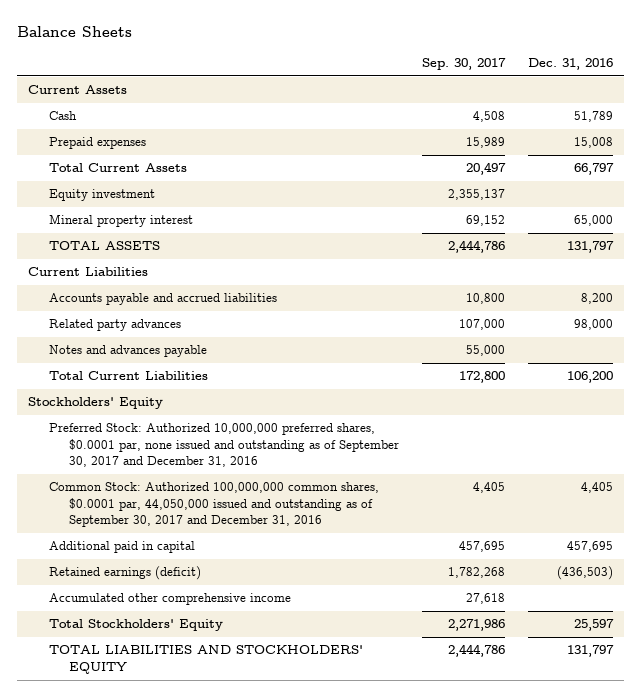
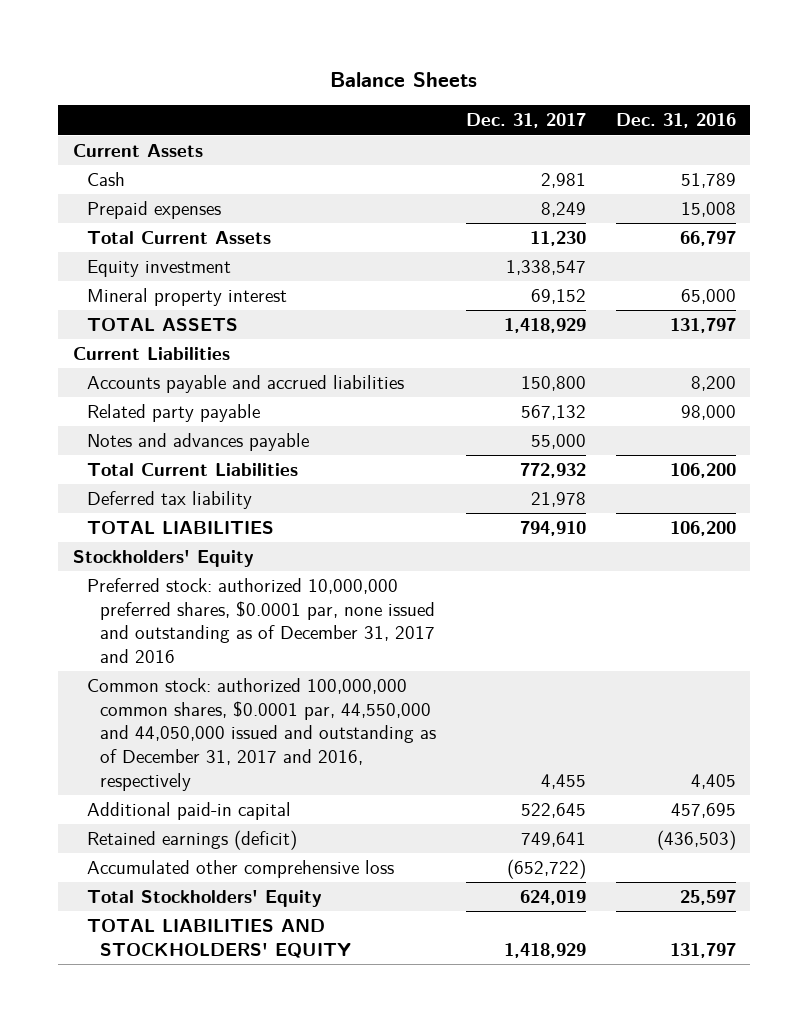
[422,58,507,71] Sep. 30, 2017 -> none
none -> [465,113,586,129] Dec. 31, 2017
[48,319,181,332] Related party advances -> [86,404,260,423] Related party payable
none -> [86,491,252,510] Deferred tax liability
none -> [86,521,274,535] TOTAL LIABILITIES
[48,423,400,468] Preferred Stock: Authorized 10,000,000 preferred shares, $0.0001 par, none issued and outstanding as of September 30, 2017 and December 31, 2016 -> [86,578,436,664] Preferred stock: authorized 10,000,000 preferred shares, $0.0001 par, none issued and outstanding as of December 31, 2017 and 2016
[48,482,379,528] Common Stock: Authorized 100,000,000 common shares, $0.0001 par, 44,050,000 issued and outstanding as of September 30, 2017 and December 31, 2016 -> [86,678,437,791] Common stock: authorized 100,000,000 common shares, $0.0001 par, 44,550,000 and 44,050,000 issued and outstanding as of December 31, 2017 and 2016, respectively
[48,541,195,554] Additional paid in capital -> [86,802,291,821] Additional paid-in capital
[48,593,291,606] Accumulated other comprehensive income -> [86,860,394,879] Accumulated other comprehensive loss

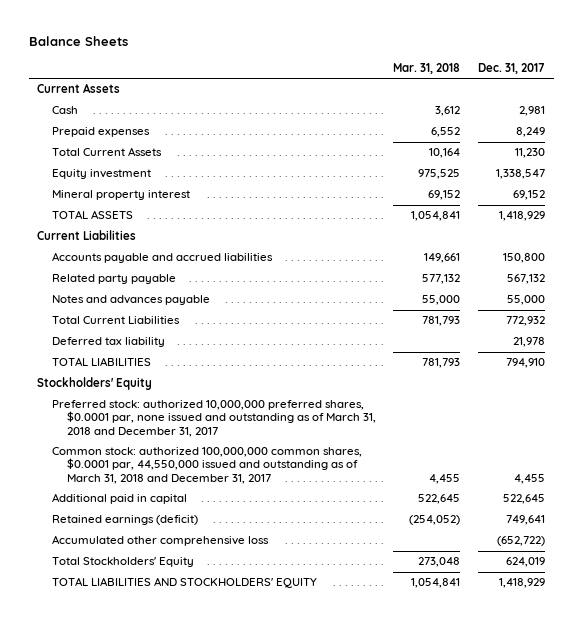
[615,113,736,129] Dec. 31, 2016 -> none
none -> [393,62,461,74] Mar. 31, 2018
[86,578,436,664] Preferred stock: authorized 10,000,000 preferred shares, $0.0001 par, none issued and outstanding as of December 31, 2017 and 2016 -> [51,400,376,437] Preferred stock: authorized 10,000,000 preferred shares, $0.0001 par, none issued and outstanding as of March 31, 2018 and December 31, 2017
[86,678,437,791] Common stock: authorized 100,000,000 common shares, $0.0001 par, 44,550,000 and 44,050,000 issued and outstanding as of December 31, 2017 and 2016, respectively -> [51,447,362,484] Common stock: authorized 100,000,000 common shares, $0.0001 par, 44,550,000 issued and outstanding as of March 31, 2018 and December 31, 2017
[86,802,291,821] Additional paid-in capital -> [51,493,187,505] Additional paid in capital

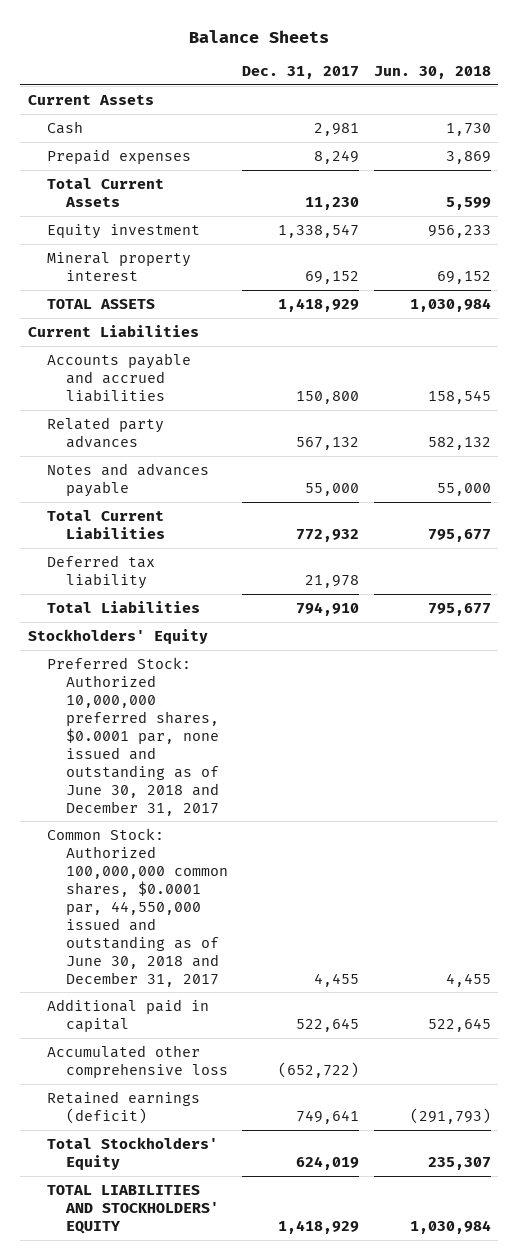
[393,62,461,74] Mar. 31, 2018 -> none
none -> [374,65,492,79] Jun. 30, 2018
[51,274,176,285] Related party payable -> [46,416,164,448] Related party advances
[51,357,151,367] TOTAL LIABILITIES -> [46,600,200,613] Total Liabilities
[51,400,376,437] Preferred stock: authorized 10,000,000 preferred shares, $0.0001 par, none issued and outstanding as of March 31, 2018 and December 31, 2017 -> [46,656,219,816] Preferred Stock: Authorized 10,000,000 preferred shares, $0.0001 par, none issued and outstanding as of June 30, 2018 and December 31, 2017
[51,447,362,484] Common stock: authorized 100,000,000 common shares, $0.0001 par, 44,550,000 issued and outstanding as of March 31, 2018 and December 31, 2017 -> [46,827,228,987] Common Stock: Authorized 100,000,000 common shares, $0.0001 par, 44,550,000 issued and outstanding as of June 30, 2018 and December 31, 2017
[51,515,198,526] Retained earnings (deficit) -> [46,1090,200,1124] Retained earnings (deficit)

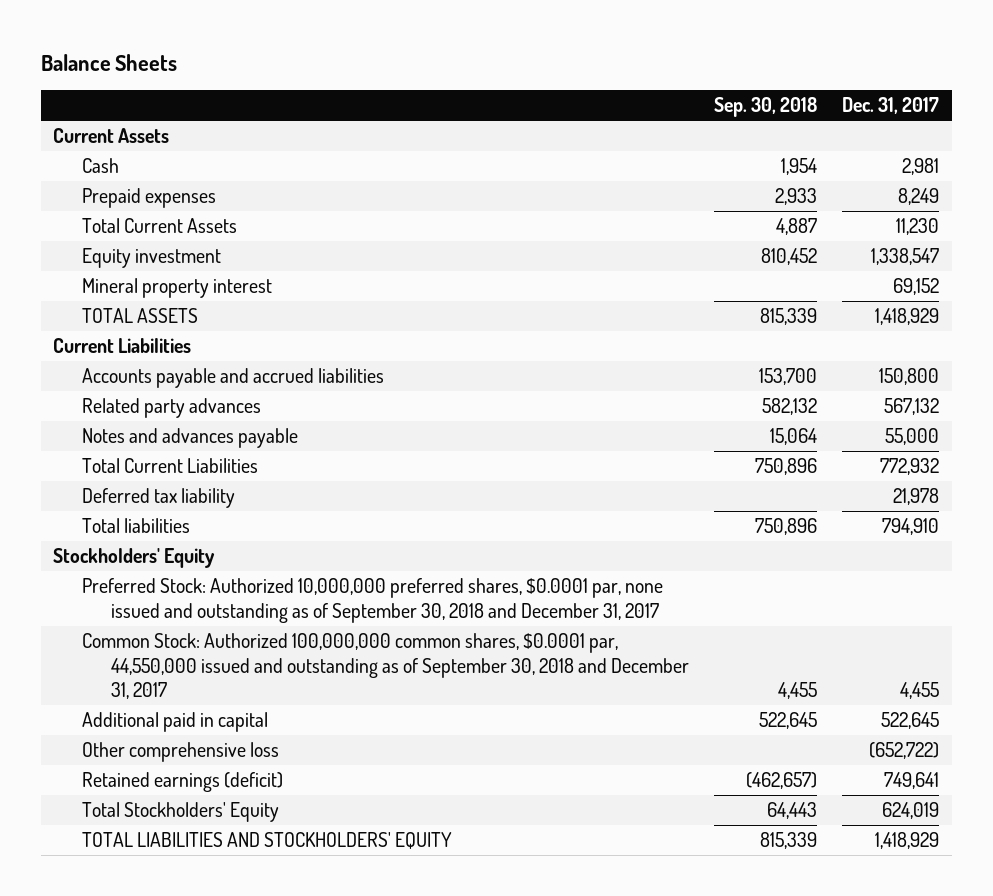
[374,65,492,79] Jun. 30, 2018 -> none
none -> [714,97,818,118] Sep. 30, 2018
[46,600,200,613] Total Liabilities -> [81,518,190,534] Total liabilities
[46,656,219,816] Preferred Stock: Authorized 10,000,000 preferred shares, $0.0001 par, none issued and outstanding as of June 30, 2018 and December 31, 2017 -> [81,578,663,623] Preferred Stock: Authorized 10,000,000 preferred shares, $0.0001 par, none issued and outstanding as of September 30, 2018 and December 31, 2017
[46,827,228,987] Common Stock: Authorized 100,000,000 common shares, $0.0001 par, 44,550,000 issued and outstanding as of June 30, 2018 and December 31, 2017 -> [81,633,689,700] Common Stock: Authorized 100,000,000 common shares, $0.0001 par, 44,550,000 issued and outstanding as of September 30, 2018 and December 31, 2017
[46,1044,228,1078] Accumulated other comprehensive loss -> [81,742,279,763] Other comprehensive loss

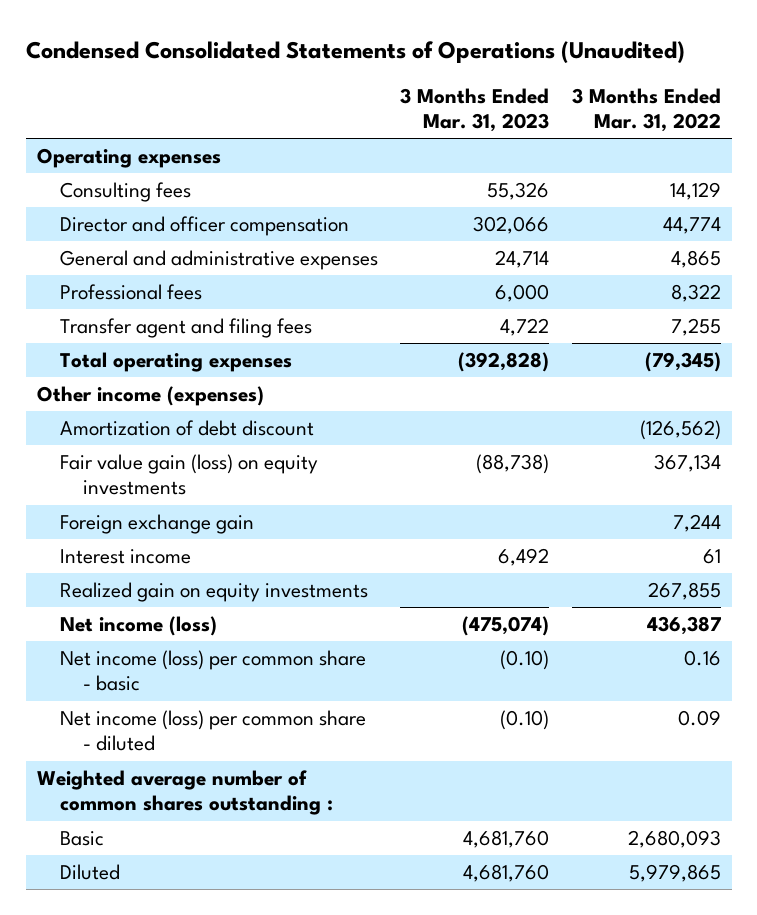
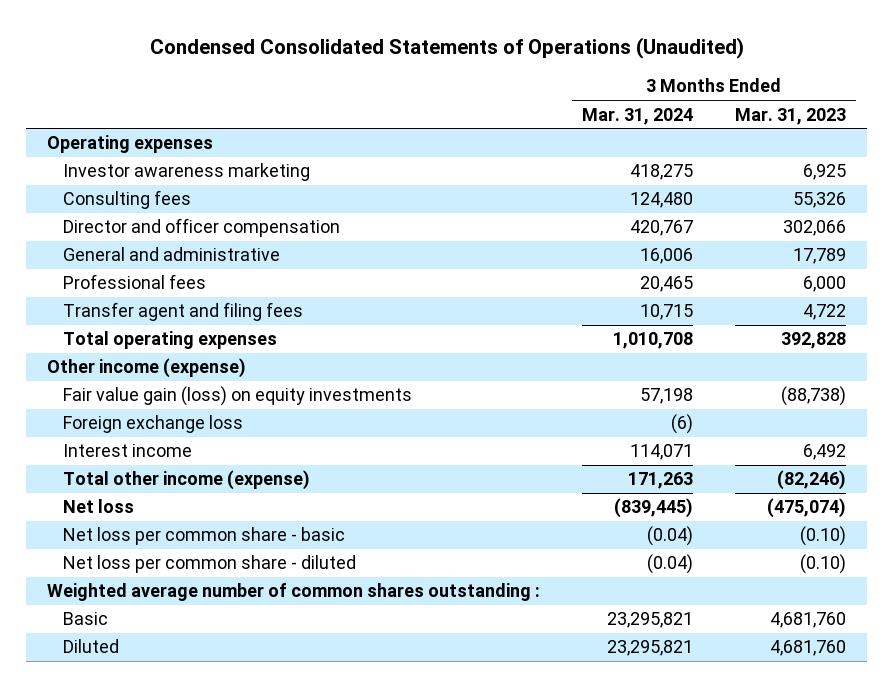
[571,87,721,133] 3 Months Ended Mar. 31, 2022 -> none
none -> [582,107,694,125] Mar. 31, 2024
none -> [63,163,311,182] Investor awareness marketing
[59,249,378,270] General and administrative expenses -> [63,247,281,262] General and administrative
[495,249,550,268] 24,714 -> [792,248,846,265] 17,789
[59,419,314,436] Amortization of debt discount -> none
[458,351,550,372] (392,828) -> [780,332,846,350] 392,828
[36,385,264,406] Other income (expenses) -> [47,358,247,379] Other income (expense)
[59,513,254,534] Foreign exchange gain -> [63,415,244,434] Foreign exchange loss
[59,581,368,602] Realized gain on equity investments -> none
none -> [63,470,311,491] Total other income (expense)
[59,615,217,636] Net income (loss) -> [63,499,135,514] Net loss
[59,649,366,692] Net income (loss) per common share - basic -> [63,527,346,546] Net loss per common share - basic
[59,709,366,752] Net income (loss) per common share - diluted -> [63,555,357,574] Net loss per common share - diluted

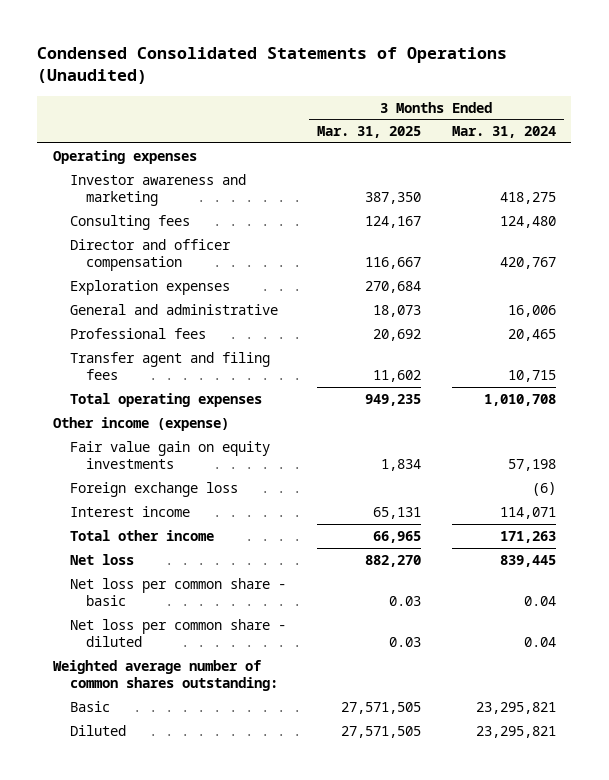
[734,107,846,125] Mar. 31, 2023 -> none
none -> [316,126,421,139] Mar. 31, 2025
[63,163,311,182] Investor awareness marketing -> [69,173,246,206] Investor awareness and marketing
none -> [69,279,230,295] Exploration expenses
[63,386,413,407] Fair value gain (loss) on equity investments -> [69,440,270,469] Fair value gain on equity investments
[63,470,311,491] Total other income (expense) -> [69,529,214,541] Total other income
[614,498,694,519] (839,445) -> [499,554,556,567] 839,445
[647,526,694,547] (0.04) -> [523,595,556,606] 0.04
[647,554,694,575] (0.04) -> [523,636,556,647] 0.04
[47,583,541,602] Weighted average number of common shares outstanding : -> [52,659,278,691] Weighted average number of common shares outstanding:

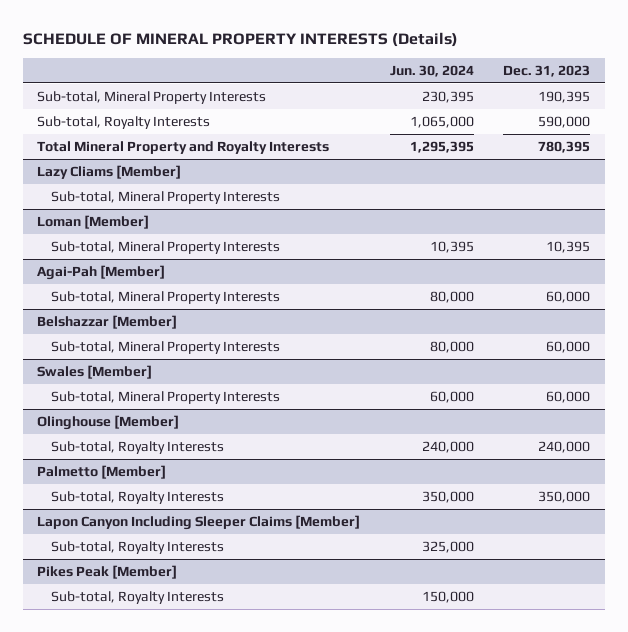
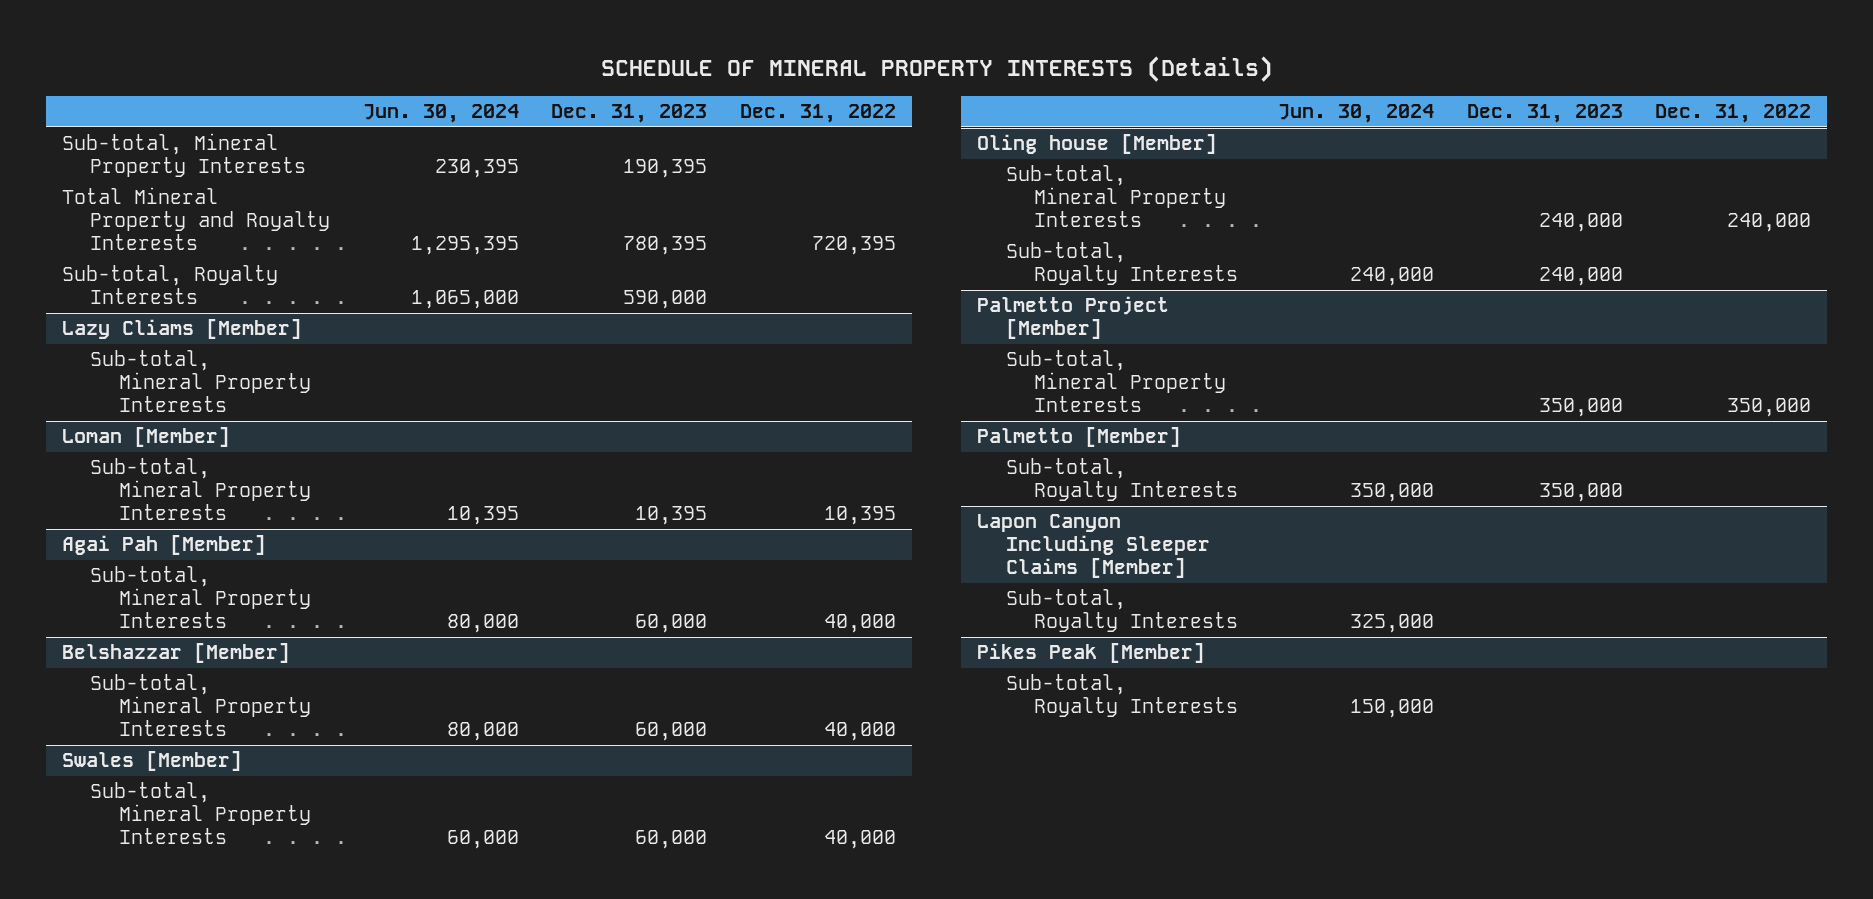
none -> [739,104,896,124] Dec. 31, 2022
[37,115,211,129] Sub-total, Royalty Interests -> [62,265,279,305] Sub-total, Royalty Interests
[37,264,166,280] Agai-Pah [Member] -> [62,535,267,556] Agai Pah [Member]
[37,414,180,430] Olinghouse [Member] -> [977,134,1218,155] Oling house [Member]
none -> [1005,165,1227,228] Sub-total, Mineral Property Interests
none -> [977,296,1170,340] Palmetto Project [Member]
none -> [1005,350,1227,413] Sub-total, Mineral Property Interests

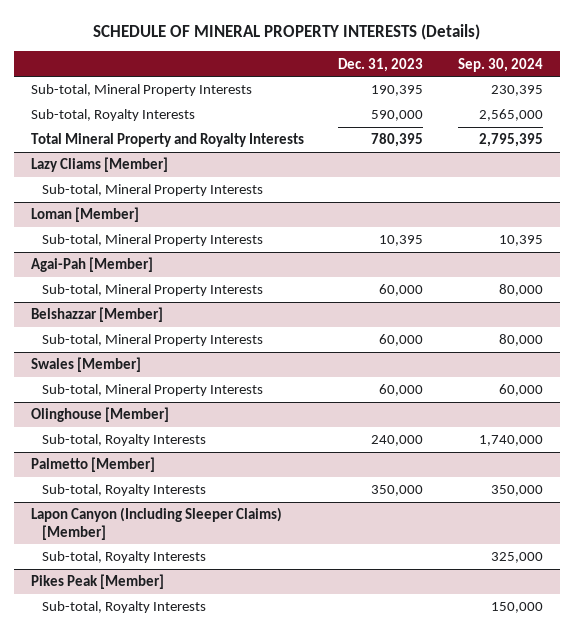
[362,104,519,124] Jun. 30, 2024 -> none
[739,104,896,124] Dec. 31, 2022 -> none
none -> [458,57,544,72] Sep. 30, 2024
[62,187,331,251] Total Mineral Property and Royalty Interests -> [30,133,304,148] Total Mineral Property and Royalty Interests
[62,535,267,556] Agai Pah [Member] -> [30,257,153,273] Agai-Pah [Member]
[1005,165,1227,228] Sub-total, Mineral Property Interests -> none
[977,134,1218,155] Oling house [Member] -> [30,407,169,423] Olinghouse [Member]
[977,296,1170,340] Palmetto Project [Member] -> none
[1005,350,1227,413] Sub-total, Mineral Property Interests -> none
[977,514,1210,579] Lapon Canyon Including Sleeper Claims [Member] -> [30,507,282,540] Lapon Canyon (Including Sleeper Claims) [Member]

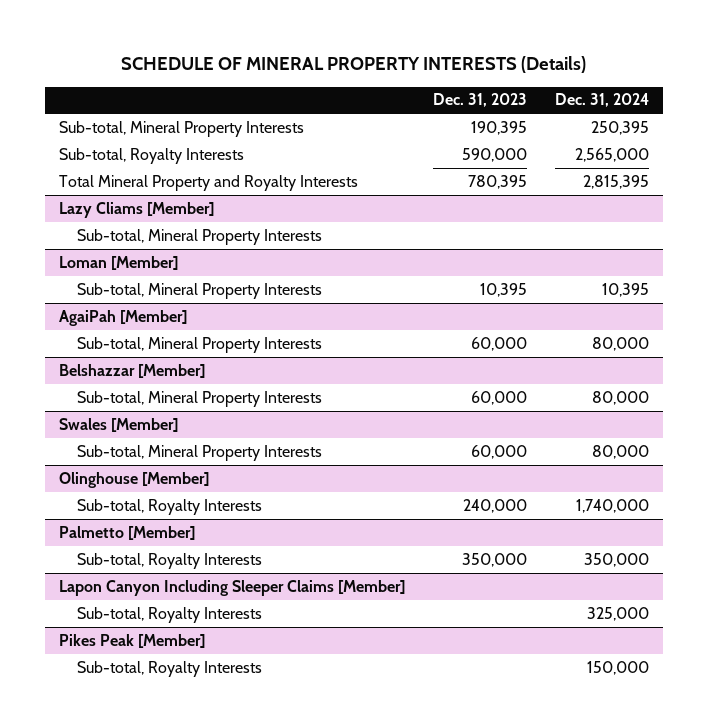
[458,57,544,72] Sep. 30, 2024 -> none
none -> [555,93,650,108] Dec. 31, 2024
[30,257,153,273] Agai-Pah [Member] -> [59,309,188,326] AgaiPah [Member]
[30,507,282,540] Lapon Canyon (Including Sleeper Claims) [Member] -> [59,579,406,596] Lapon Canyon Including Sleeper Claims [Member]

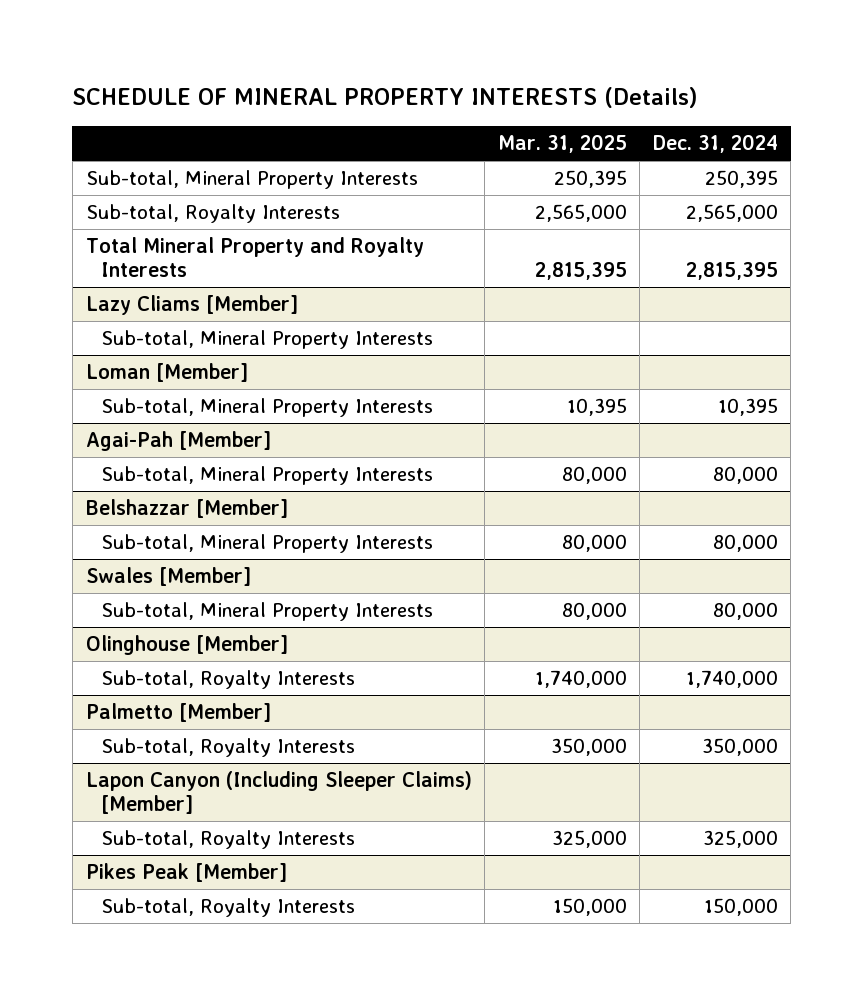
[433,93,528,108] Dec. 31, 2023 -> none
none -> [497,133,627,153] Mar. 31, 2025
[59,309,188,326] AgaiPah [Member] -> [85,431,271,452] Agai-Pah [Member]
[59,579,406,596] Lapon Canyon Including Sleeper Claims [Member] -> [85,771,472,815] Lapon Canyon (Including Sleeper Claims) [Member]

